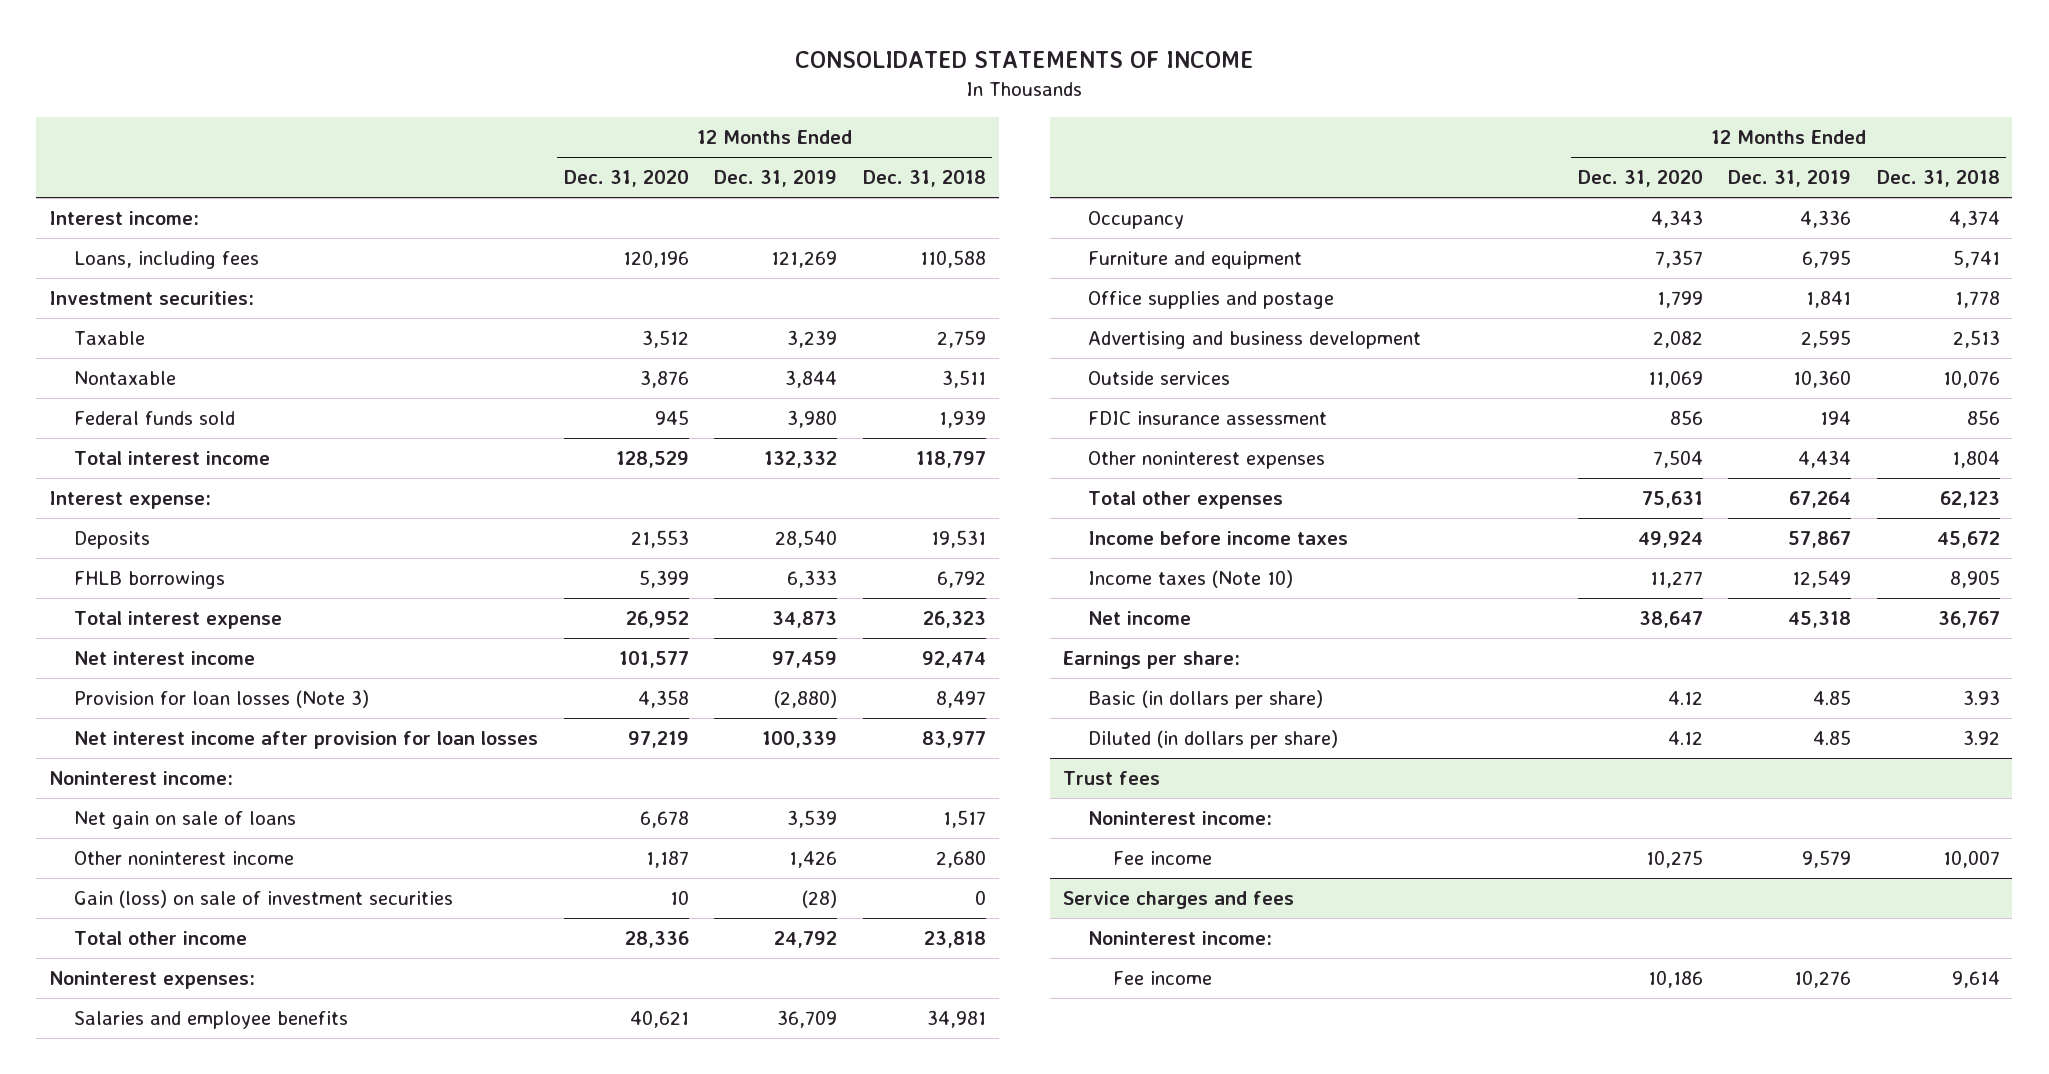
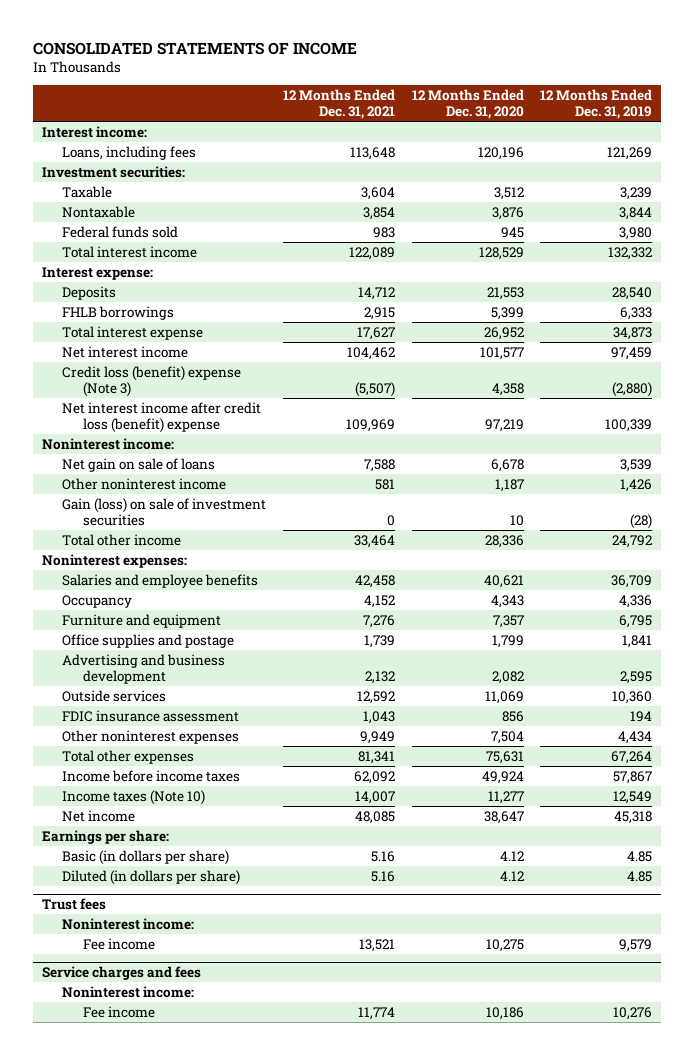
[862,170,986,188] Dec. 31, 2018 -> none
none -> [283,88,396,119] 12 Months Ended Dec. 31, 2021
[74,690,370,709] Provision for loan losses (Note 3) -> [62,365,242,397] Credit loss (benefit) expense (Note 3)
[74,731,539,750] Net interest income after provision for loan losses -> [62,401,262,433] Net interest income after credit loss (benefit) expense

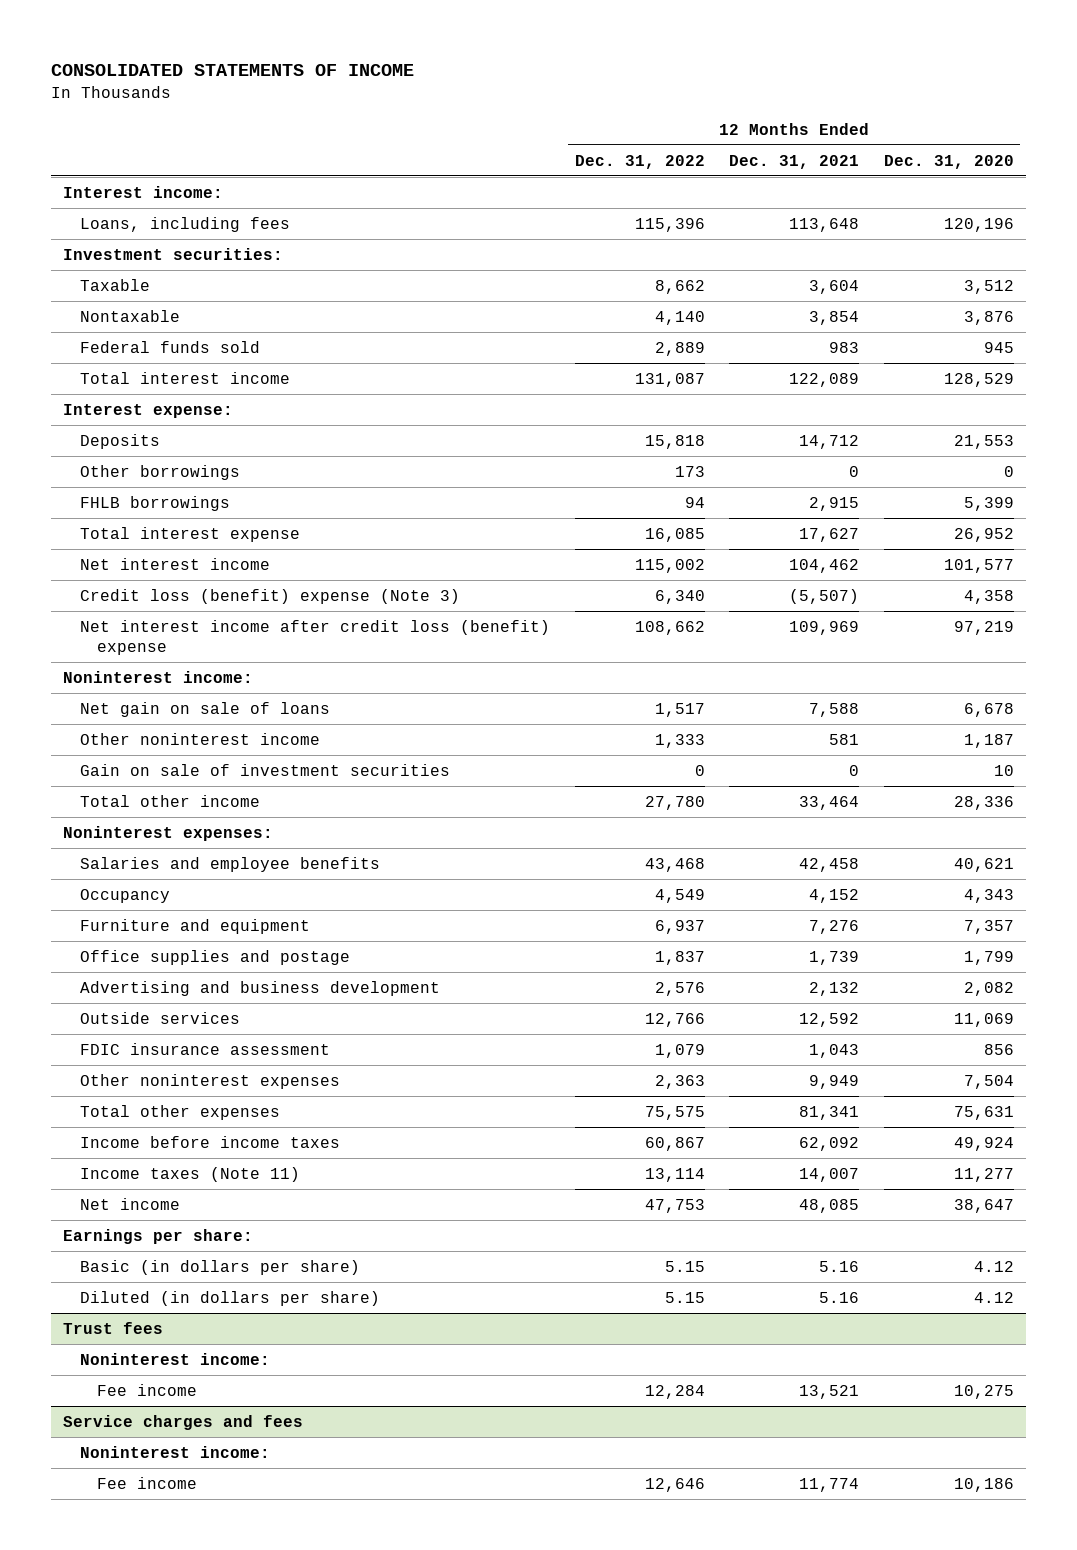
[540,88,653,119] 12 Months Ended Dec. 31, 2019 -> none
none -> [574,154,705,169] Dec. 31, 2022
none -> [80,464,241,480] Other borrowings
[62,497,267,526] Gain (loss) on sale of investment securities -> [80,763,451,776] Gain on sale of investment securities
[62,789,206,805] Income taxes (Note 10) -> [80,1166,301,1182] Income taxes (Note 11)

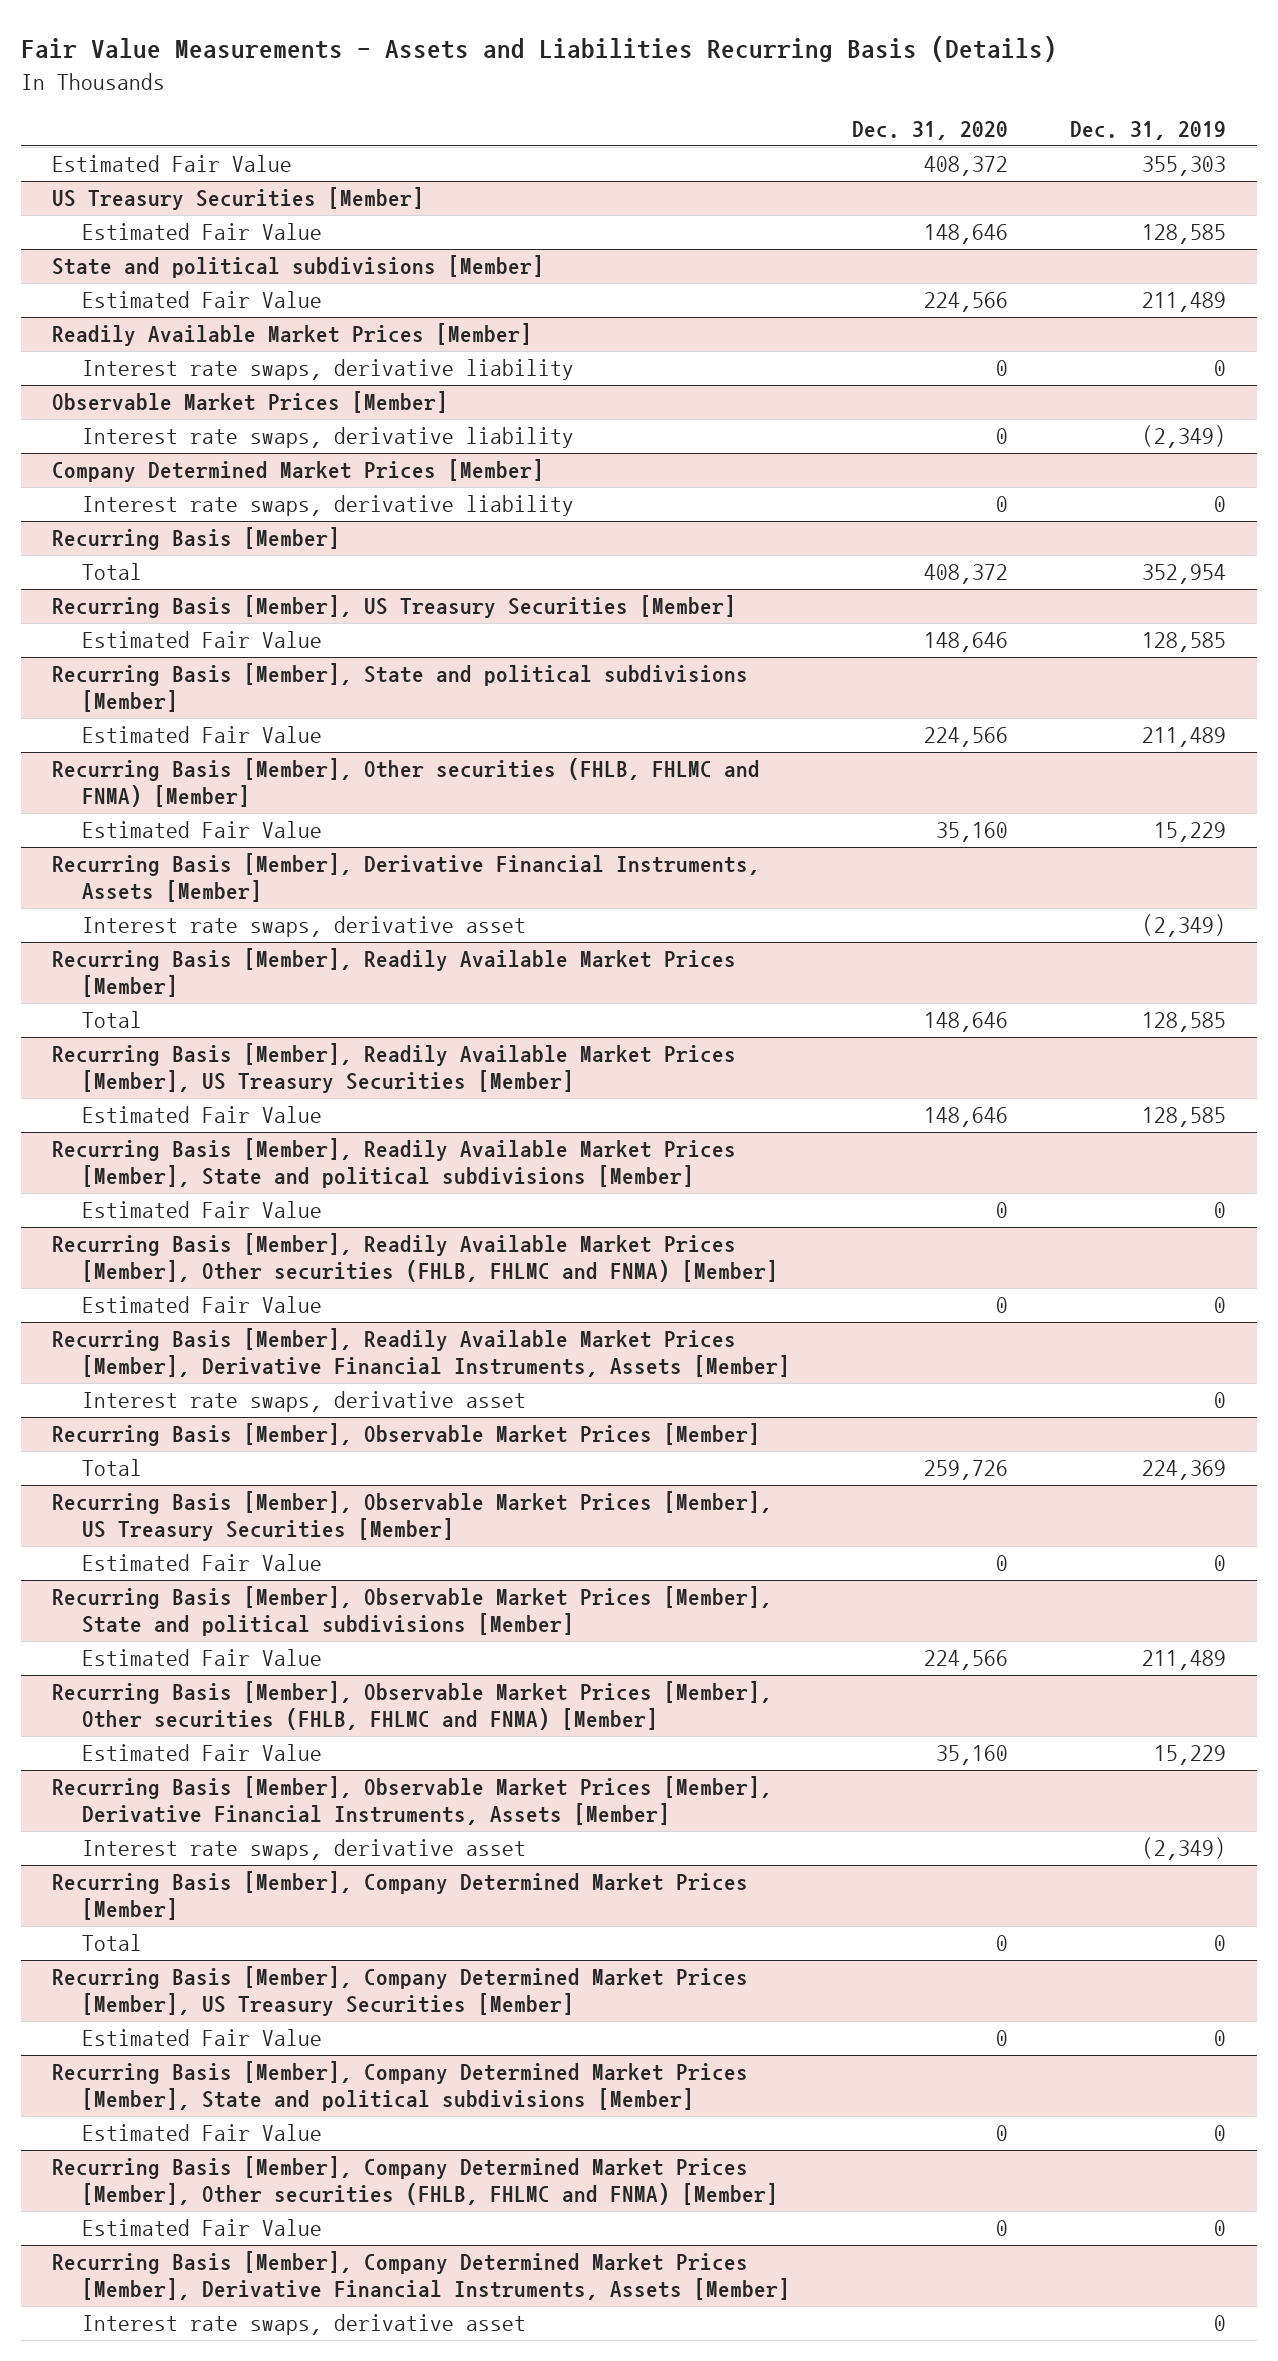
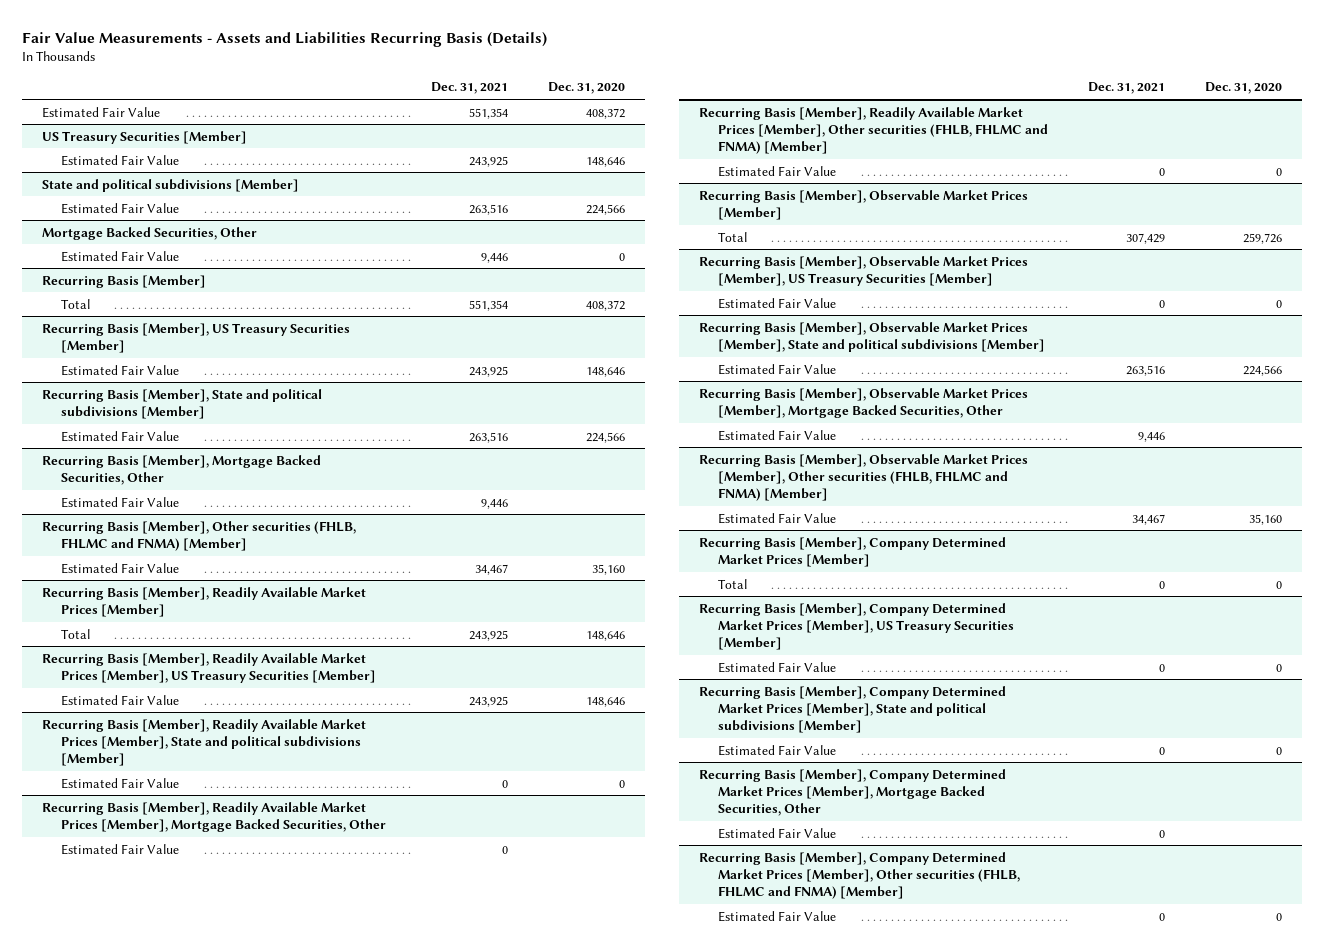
[1069,121,1226,141] Dec. 31, 2019 -> none
none -> [431,82,509,95] Dec. 31, 2021
[52,323,533,347] Readily Available Market Prices [Member] -> none
[81,359,574,381] Interest rate swaps, derivative liability -> none
[52,391,449,414] Observable Market Prices [Member] -> none
[81,427,574,449] Interest rate swaps, derivative liability -> none
[52,459,545,483] Company Determined Market Prices [Member] -> none
[81,495,574,517] Interest rate swaps, derivative liability -> none
none -> [42,226,258,240] Mortgage Backed Securities, Other
none -> [61,250,180,262] Estimated Fair Value
none -> [42,454,322,485] Recurring Basis [Member], Mortgage Backed Securities, Other
none -> [61,496,180,508] Estimated Fair Value
[52,853,761,903] Recurring Basis [Member], Derivative Financial Instruments, Assets [Member] -> none
[81,916,526,938] Interest rate swaps, derivative asset -> none
none -> [42,801,387,832] Recurring Basis [Member], Readily Available Market Prices [Member], Mortgage Backed Securities, Other
none -> [61,843,180,855] Estimated Fair Value
[52,1328,790,1378] Recurring Basis [Member], Readily Available Market Prices [Member], Derivative Financial Instruments, Assets [Member] -> none
[81,1391,526,1413] Interest rate swaps, derivative asset -> none
none -> [699,387,1029,418] Recurring Basis [Member], Observable Market Prices [Member], Mortgage Backed Securities, Other
none -> [718,429,837,441] Estimated Fair Value
[52,1776,773,1826] Recurring Basis [Member], Observable Market Prices [Member], Derivative Financial Instruments, Assets [Member] -> none
[81,1839,526,1861] Interest rate swaps, derivative asset -> none
none -> [699,768,1007,816] Recurring Basis [Member], Company Determined Market Prices [Member], Mortgage Backed Securities, Other
none -> [718,827,837,839] Estimated Fair Value
[52,2251,790,2301] Recurring Basis [Member], Company Determined Market Prices [Member], Derivative Financial Instruments, Assets [Member] -> none
[81,2314,526,2336] Interest rate swaps, derivative asset -> none

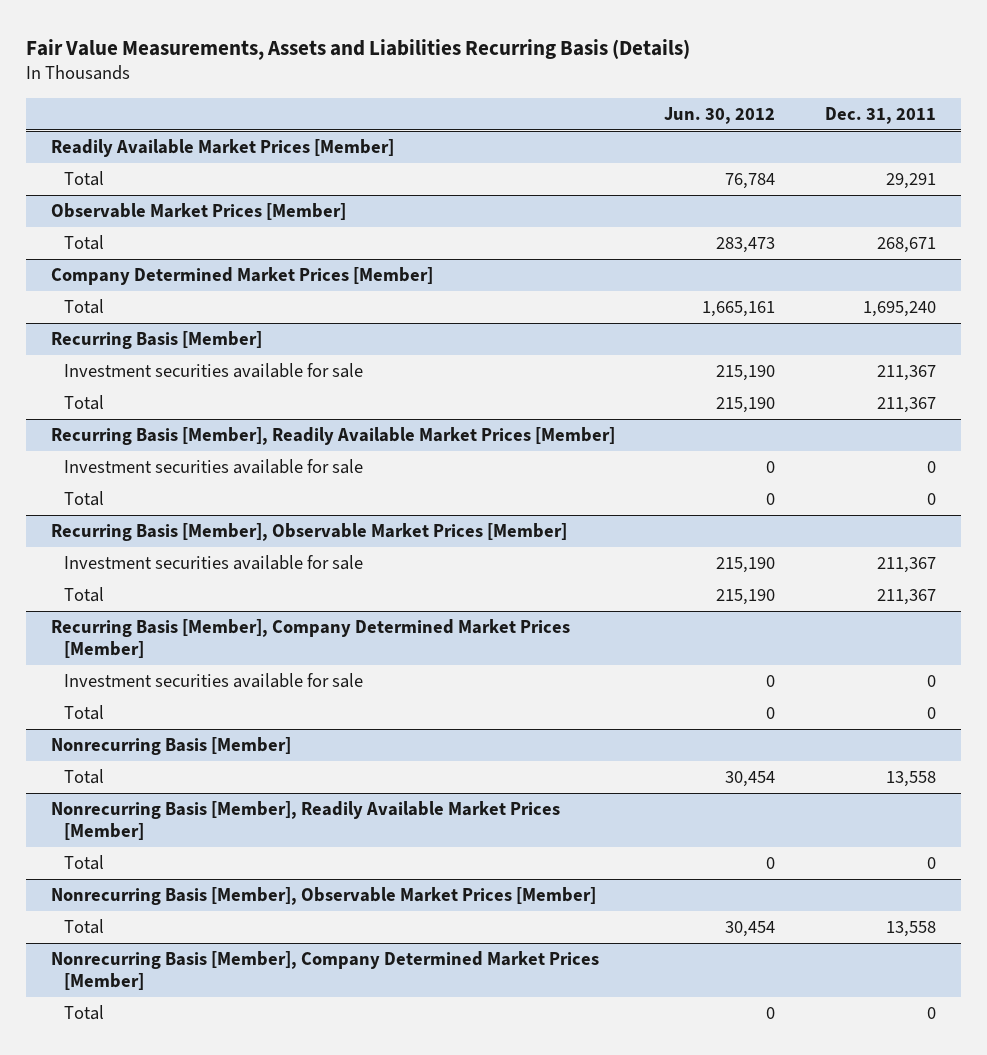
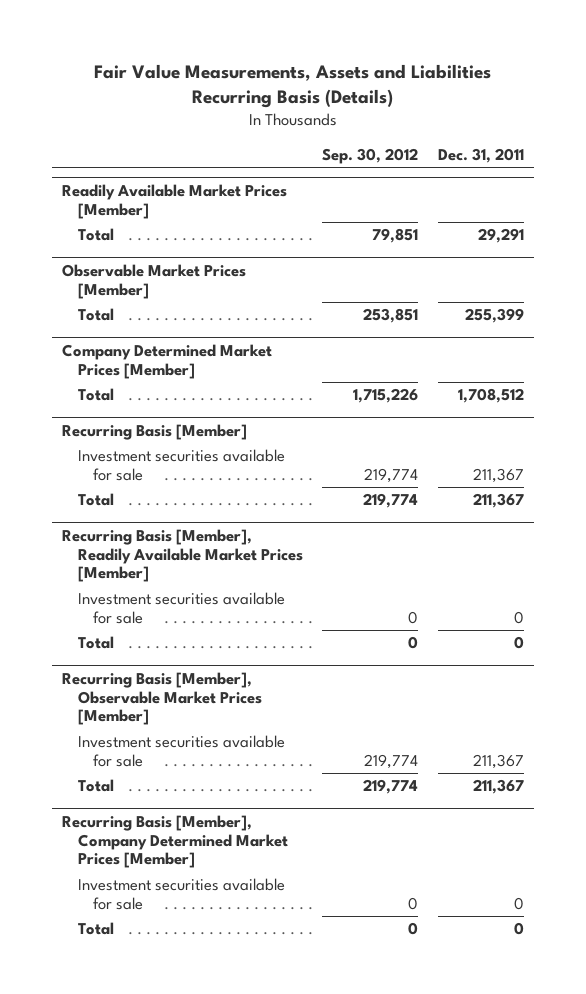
[664,106,776,124] Jun. 30, 2012 -> none
none -> [322,147,419,164] Sep. 30, 2012
[877,237,937,254] 268,671 -> [465,308,525,324] 255,399
[863,301,937,318] 1,695,240 -> [458,388,525,404] 1,708,512
[50,737,291,756] Nonrecurring Basis [Member] -> none
[64,769,105,785] Total -> none
[50,801,560,840] Nonrecurring Basis [Member], Readily Available Market Prices [Member] -> none
[64,855,105,871] Total -> none
[50,887,596,906] Nonrecurring Basis [Member], Observable Market Prices [Member] -> none
[64,919,105,935] Total -> none
[50,951,599,990] Nonrecurring Basis [Member], Company Determined Market Prices [Member] -> none
[64,1005,105,1021] Total -> none

